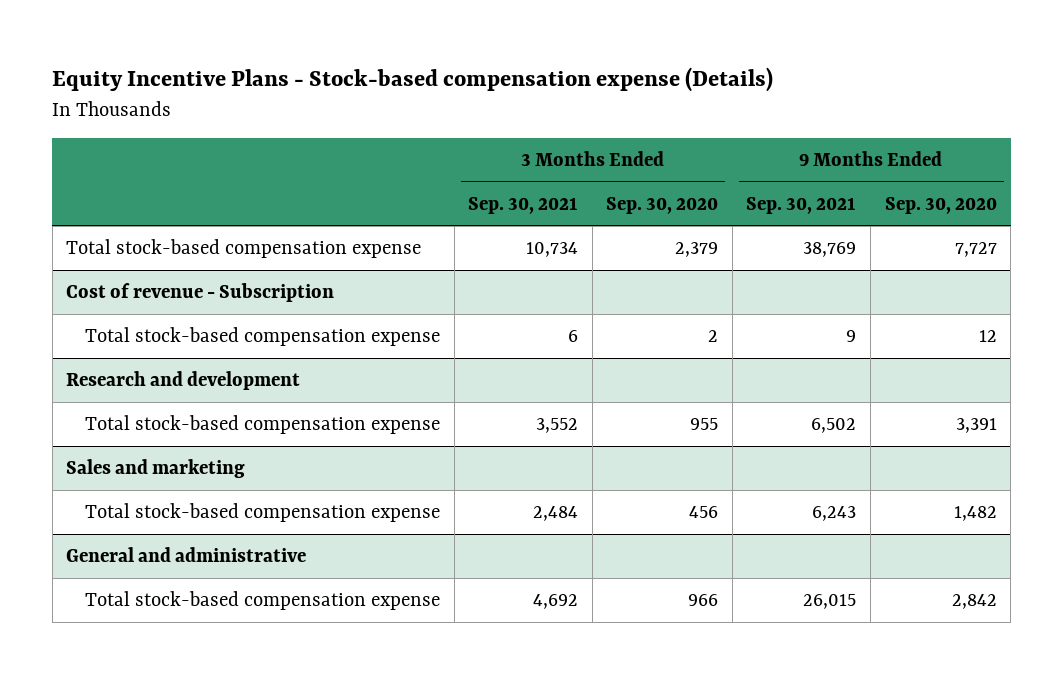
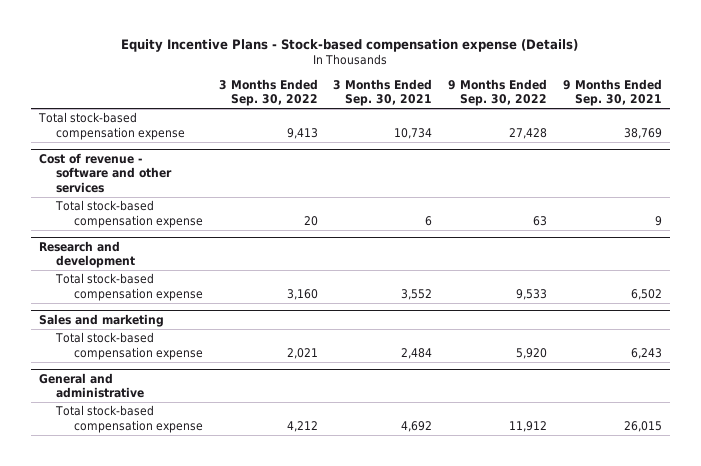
[606,196,719,214] Sep. 30, 2020 -> none
[884,196,997,214] Sep. 30, 2020 -> none
none -> [218,78,318,107] 3 Months Ended Sep. 30, 2022
none -> [448,78,548,107] 9 Months Ended Sep. 30, 2022
[66,283,335,303] Cost of revenue - Subscription -> [38,152,173,193] Cost of revenue - software and other services

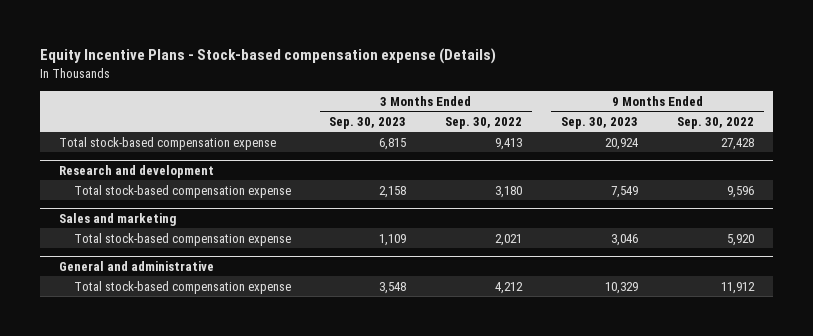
[333,78,433,107] 3 Months Ended Sep. 30, 2021 -> none
[562,78,662,107] 9 Months Ended Sep. 30, 2021 -> none
none -> [329,116,407,129] Sep. 30, 2023
none -> [561,116,639,129] Sep. 30, 2023
[38,152,173,193] Cost of revenue - software and other services -> none
[55,200,204,228] Total stock-based compensation expense -> none
[286,288,318,300] 3,160 -> [495,185,523,198] 3,180
[516,288,548,300] 9,533 -> [727,185,755,198] 9,596

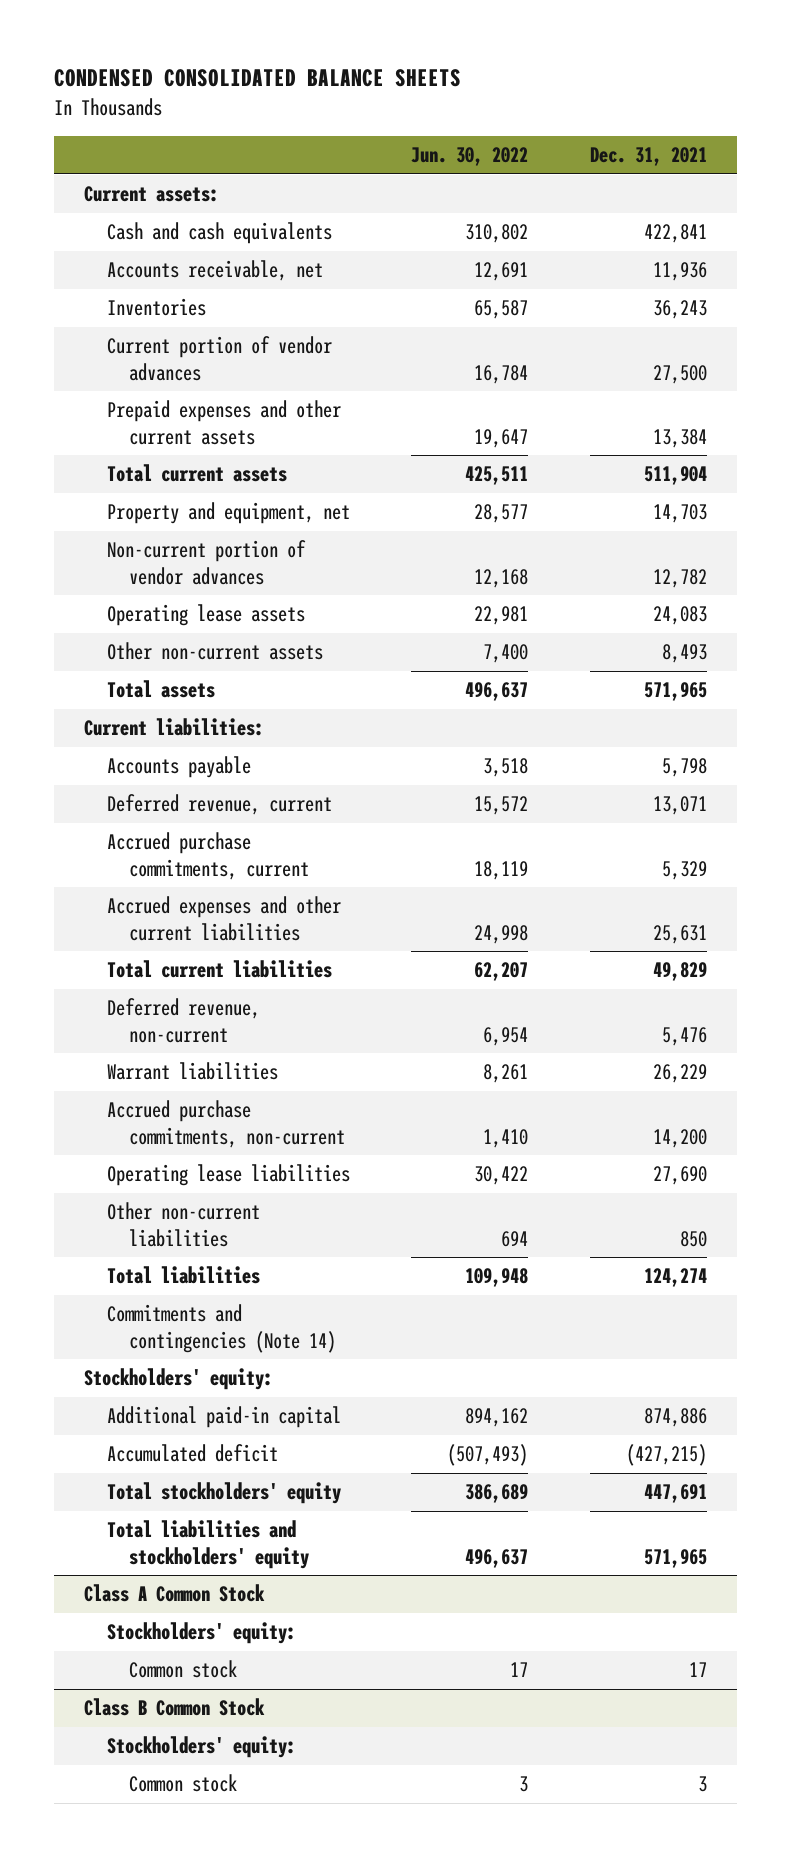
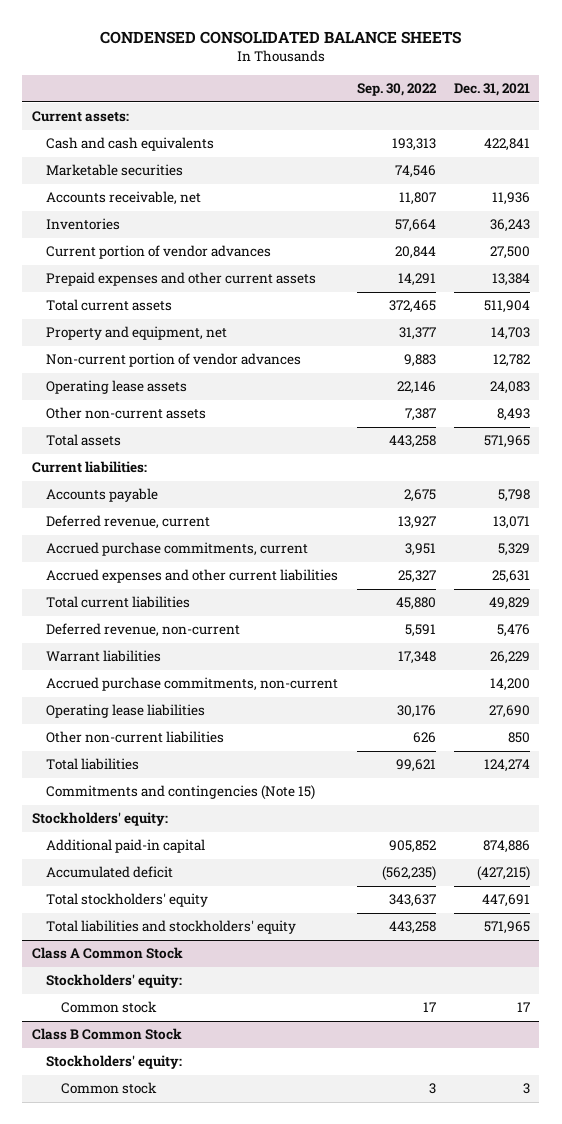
[411,147,529,167] Jun. 30, 2022 -> none
none -> [356,83,437,97] Sep. 30, 2022
none -> [46,164,184,177] Marketable securities
[106,1304,336,1353] Commitments and contingencies (Note 14) -> [46,785,316,801] Commitments and contingencies (Note 15)

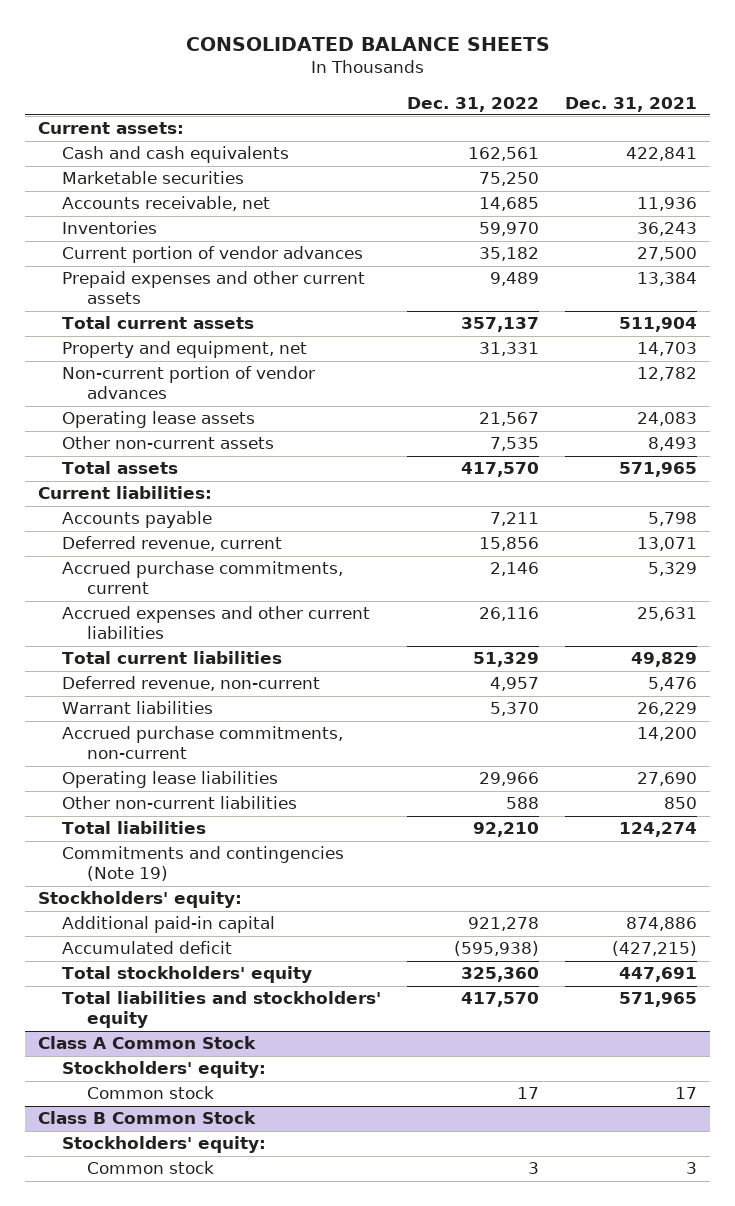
[99,31,461,45] CONDENSED CONSOLIDATED BALANCE SHEETS -> [185,37,550,52] CONSOLIDATED BALANCE SHEETS
[356,83,437,97] Sep. 30, 2022 -> none
none -> [407,96,540,112] Dec. 31, 2022
[46,785,316,801] Commitments and contingencies (Note 15) -> [62,846,345,882] Commitments and contingencies (Note 19)

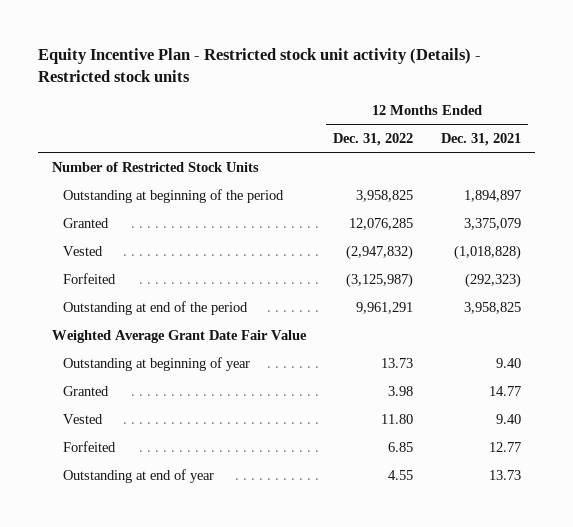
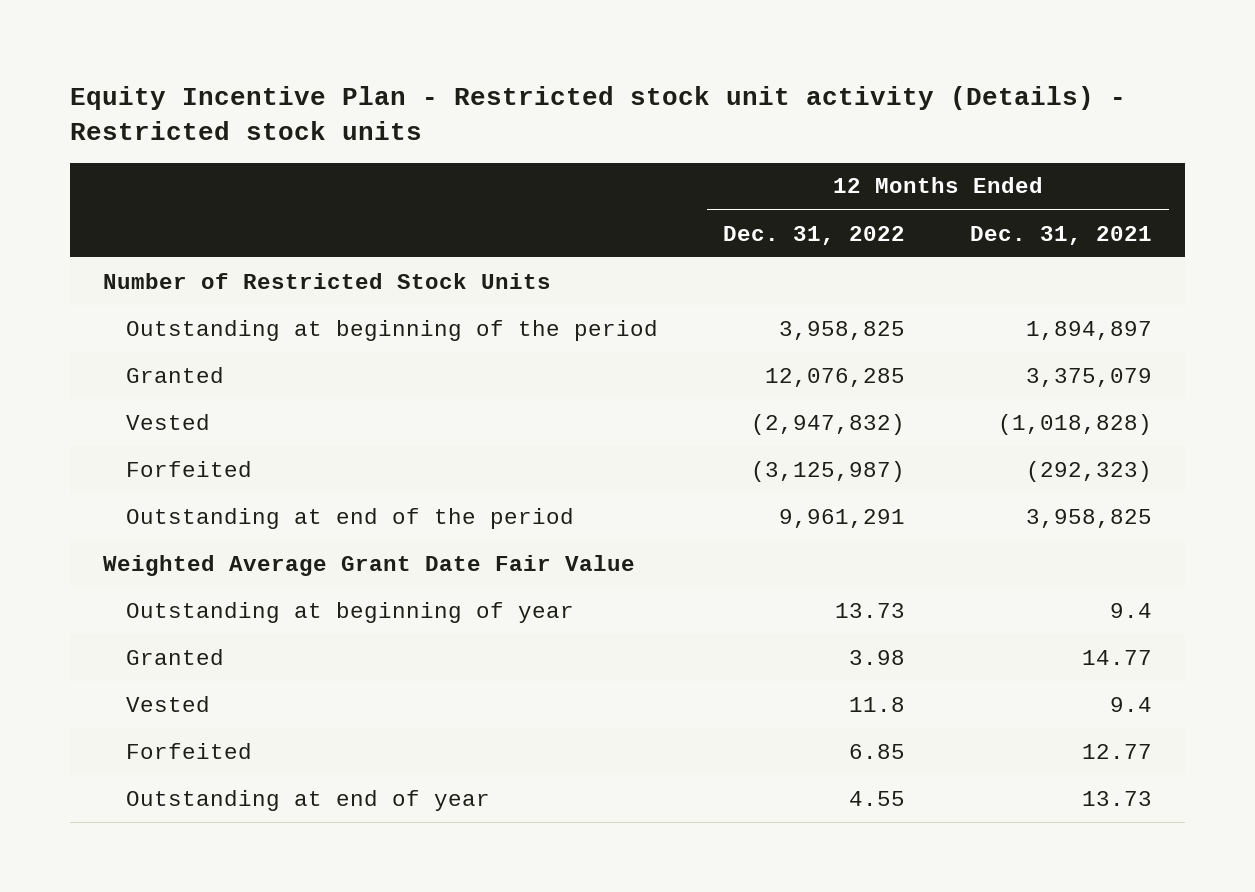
[496,357,522,368] 9.40 -> [1110,602,1153,618] 9.4
[381,413,414,424] 11.80 -> [849,696,906,712] 11.8
[496,413,522,424] 9.40 -> [1110,696,1153,712] 9.4

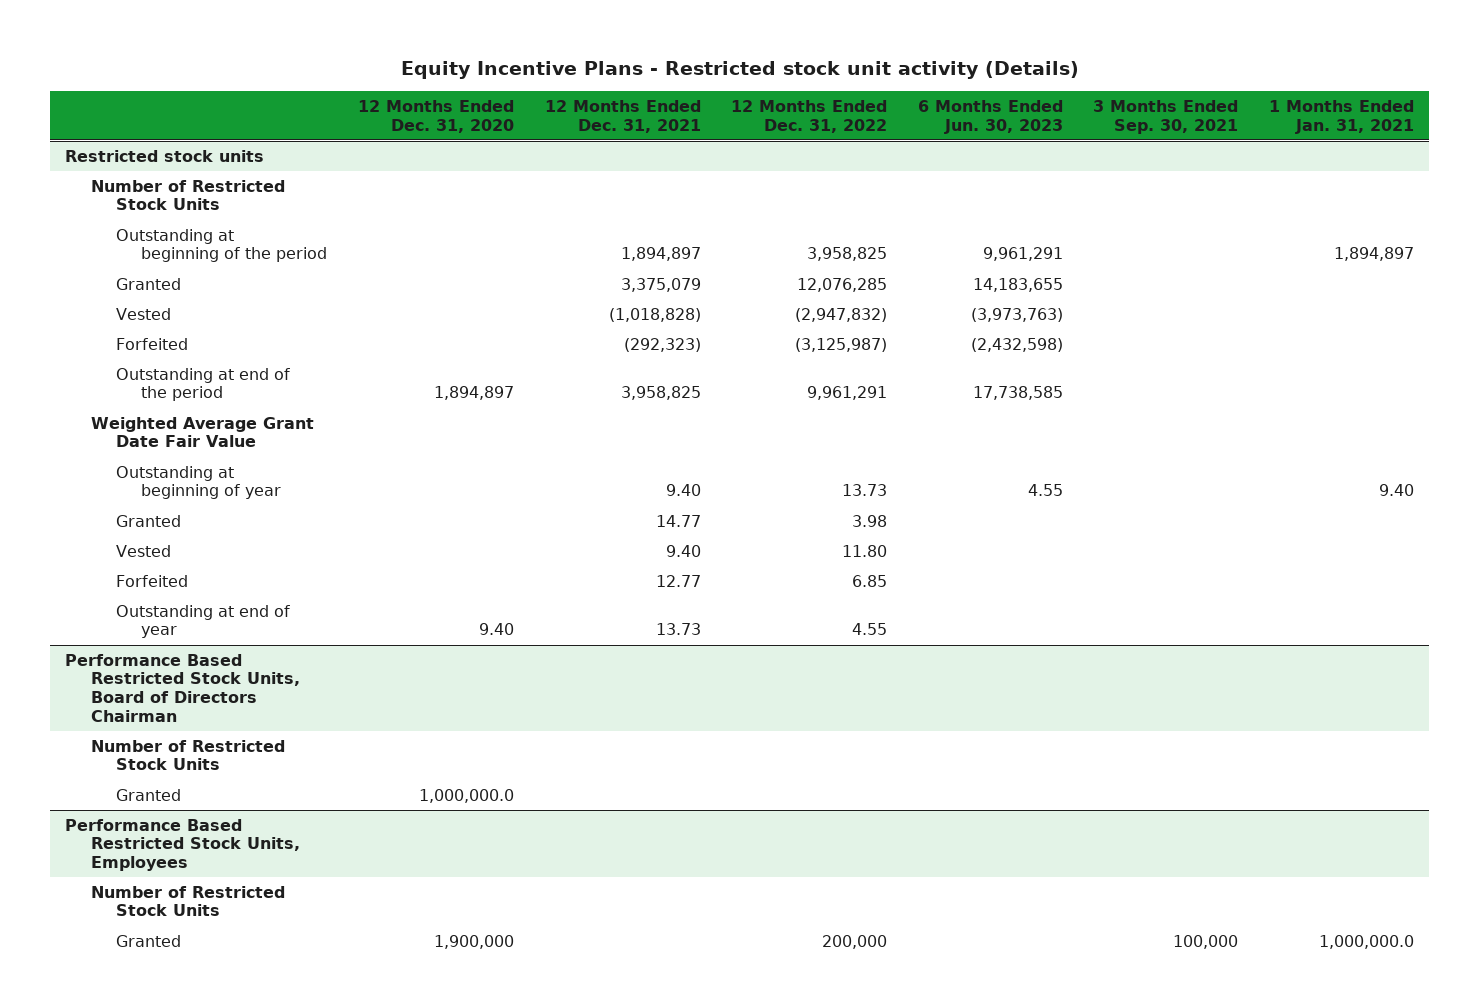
[70,86,1127,140] Equity Incentive Plan - Restricted stock unit activity (Details) - Restricted stock units -> [400,61,1079,80] Equity Incentive Plans - Restricted stock unit activity (Details)
none -> [358,99,515,133] 12 Months Ended Dec. 31, 2020
none -> [917,99,1063,134] 6 Months Ended Jun. 30, 2023
none -> [1093,99,1239,134] 3 Months Ended Sep. 30, 2021
none -> [1268,99,1414,134] 1 Months Ended Jan. 31, 2021
none -> [65,149,265,162] Restricted stock units
[1110,602,1153,618] 9.4 -> [665,484,701,497] 9.40
[849,696,906,712] 11.8 -> [842,544,888,557] 11.80
[1110,696,1153,712] 9.4 -> [665,544,701,557] 9.40
none -> [65,653,300,722] Performance Based Restricted Stock Units, Board of Directors Chairman
none -> [90,739,285,771] Number of Restricted Stock Units
none -> [116,788,182,801] Granted
none -> [65,818,300,872] Performance Based Restricted Stock Units, Employees
none -> [90,885,285,917] Number of Restricted Stock Units
none -> [116,934,182,947] Granted

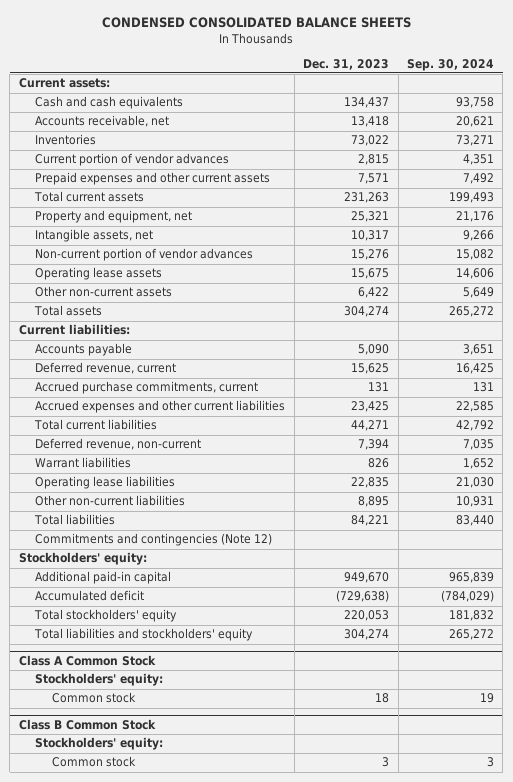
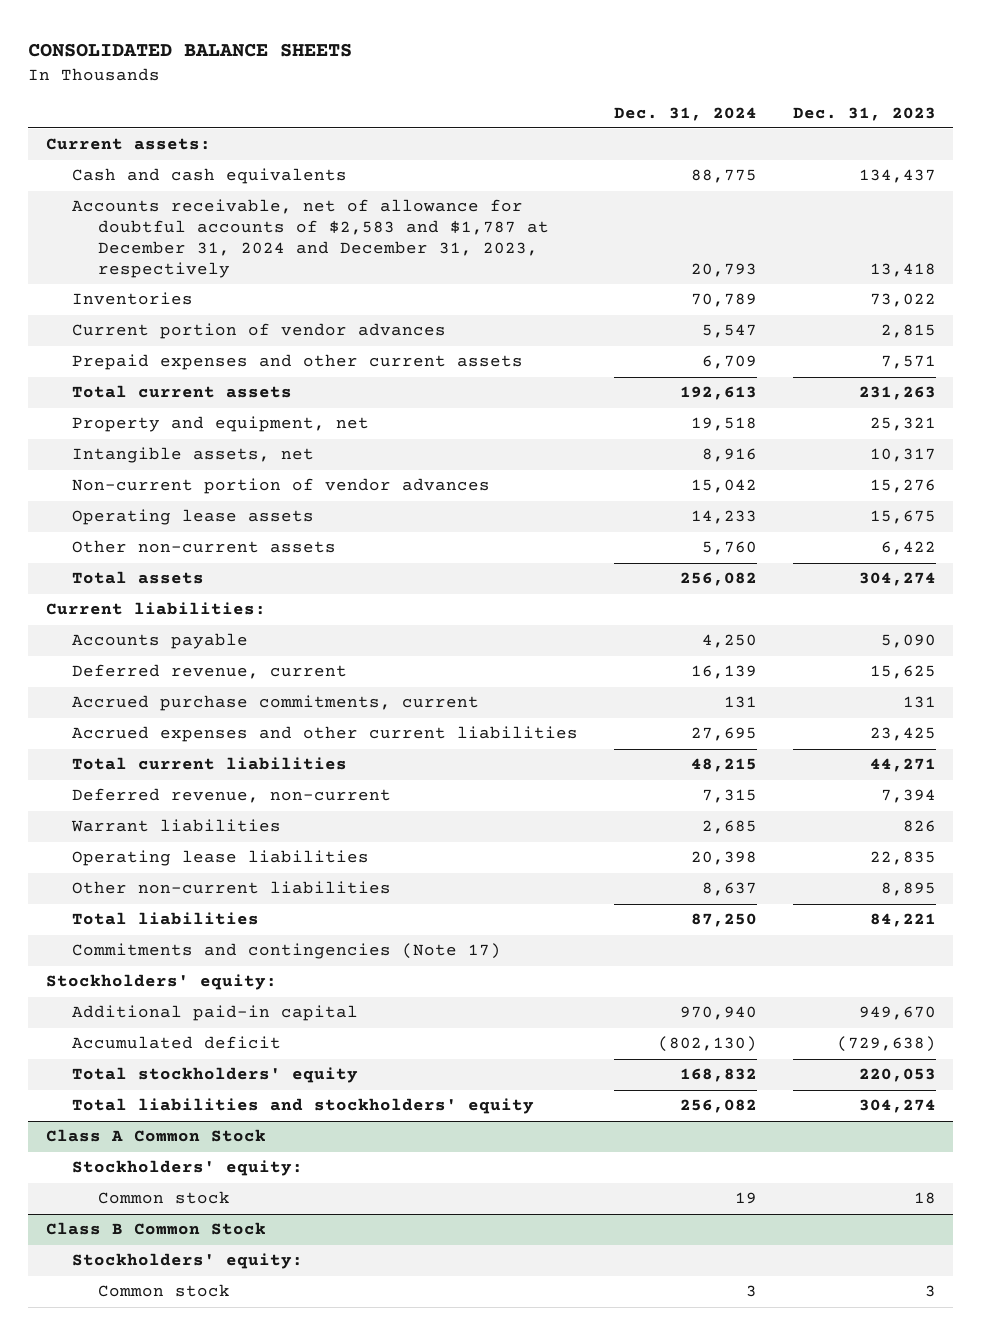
[102,17,412,29] CONDENSED CONSOLIDATED BALANCE SHEETS -> [28,42,353,57] CONSOLIDATED BALANCE SHEETS
[406,58,494,71] Sep. 30, 2024 -> none
none -> [613,106,757,121] Dec. 31, 2024
[35,115,170,128] Accounts receivable, net -> [72,199,550,279] Accounts receivable, net of allowance for doubtful accounts of $2,583 and $1,787 at December 31, 2024 and December 31, 2023, respectively
[35,533,273,547] Commitments and contingencies (Note 12) -> [72,943,502,960] Commitments and contingencies (Note 17)

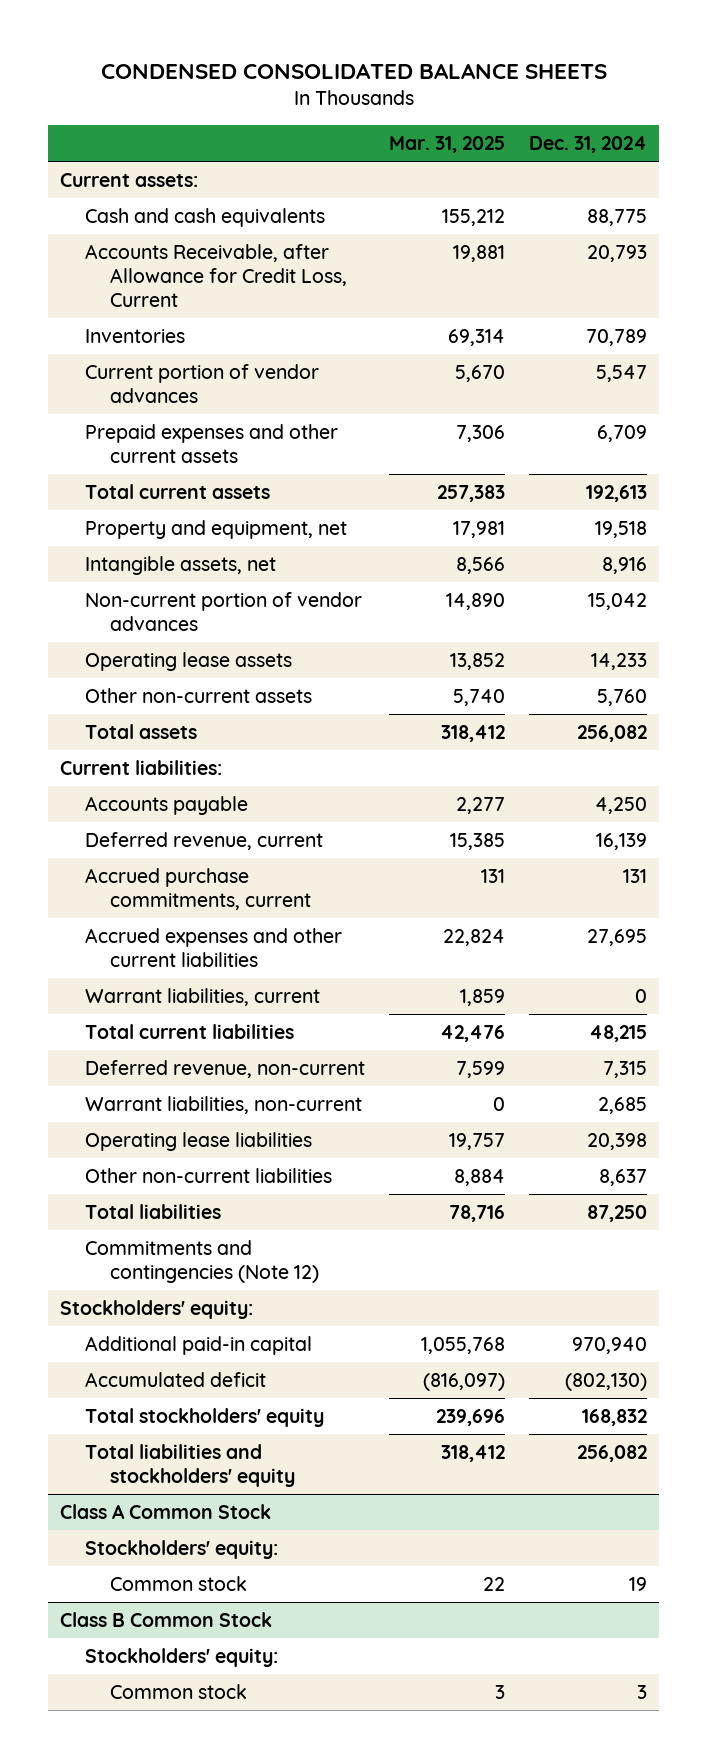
[28,42,353,57] CONSOLIDATED BALANCE SHEETS -> [100,62,607,79] CONDENSED CONSOLIDATED BALANCE SHEETS
[792,106,936,121] Dec. 31, 2023 -> none
none -> [388,135,505,153] Mar. 31, 2025
[72,199,550,279] Accounts receivable, net of allowance for doubtful accounts of $2,583 and $1,787 at December 31, 2024 and December 31, 2023, respectively -> [85,244,347,307] Accounts Receivable, after Allowance for Credit Loss, Current
none -> [85,988,321,1007] Warrant liabilities, current
[71,819,282,833] Warrant liabilities -> [85,1096,363,1115] Warrant liabilities, non-current
[72,943,502,960] Commitments and contingencies (Note 17) -> [85,1240,319,1283] Commitments and contingencies (Note 12)

